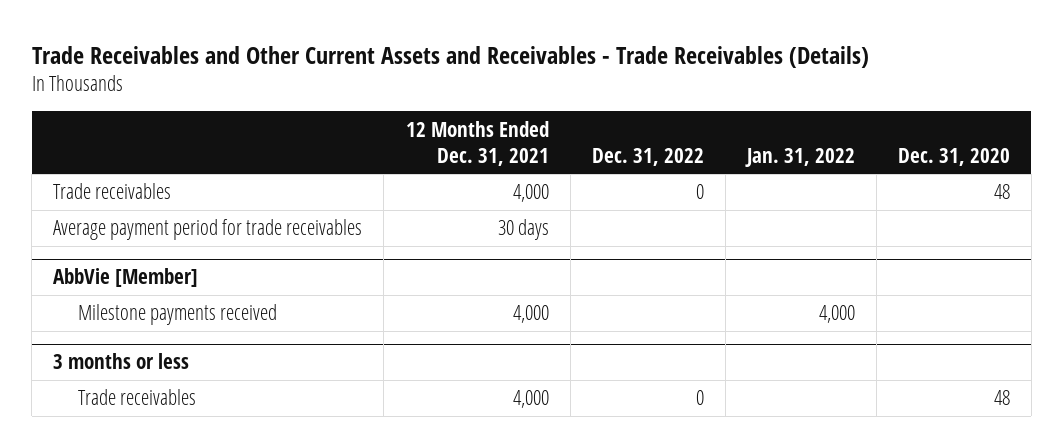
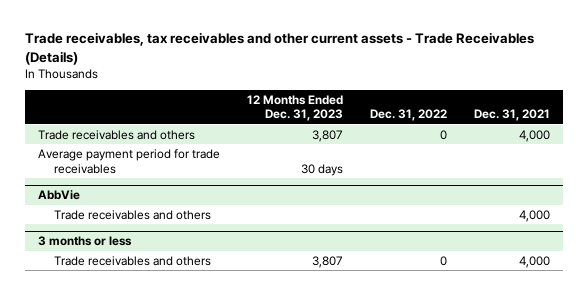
[31,45,869,68] Trade Receivables and Other Current Assets and Receivables - Trade Receivables (Details) -> [24,32,534,65] Trade receivables, tax receivables and other current assets - Trade Receivables (Details)
[405,120,549,166] 12 Months Ended Dec. 31, 2021 -> none
[744,147,855,167] Jan. 31, 2022 -> none
[897,147,1010,166] Dec. 31, 2020 -> none
none -> [247,94,344,122] 12 Months Ended Dec. 31, 2023
none -> [473,109,550,122] Dec. 31, 2021
[53,183,172,200] Trade receivables -> [38,129,196,140] Trade receivables and others
[77,304,277,326] Milestone payments received -> none
[53,268,199,288] AbbVie [Member] -> [38,190,81,201] AbbVie
none -> [53,209,211,220] Trade receivables and others
[77,389,196,406] Trade receivables -> [53,255,211,266] Trade receivables and others

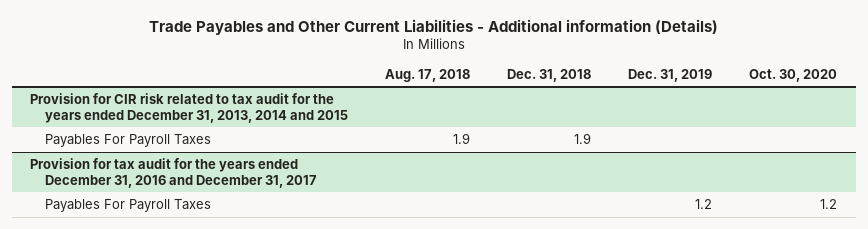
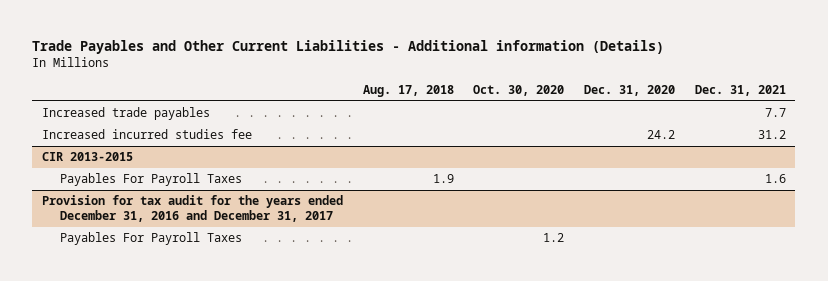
[507,68,592,82] Dec. 31, 2018 -> none
[628,68,713,82] Dec. 31, 2019 -> none
none -> [583,84,675,96] Dec. 31, 2020
none -> [694,84,786,96] Dec. 31, 2021
none -> [42,107,211,121] Increased trade payables
none -> [42,129,253,140] Increased incurred studies fee
[30,92,348,123] Provision for CIR risk related to tax audit for the years ended December 31, 2013, 2014 and 2015 -> [42,152,134,162] CIR 2013-2015

